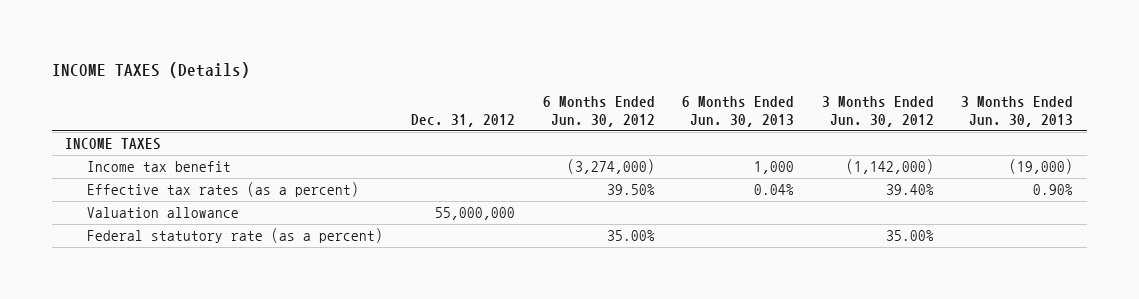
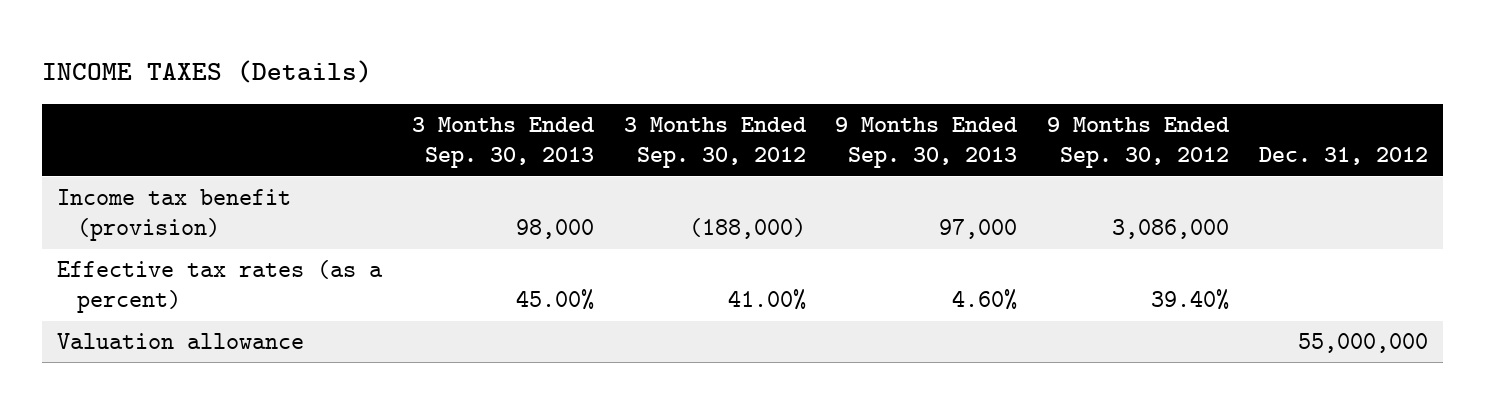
[542,95,655,127] 6 Months Ended Jun. 30, 2012 -> none
[682,95,795,127] 6 Months Ended Jun. 30, 2013 -> none
[821,95,934,127] 3 Months Ended Jun. 30, 2012 -> none
[961,95,1074,127] 3 Months Ended Jun. 30, 2013 -> none
none -> [411,117,595,169] 3 Months Ended Sep. 30, 2013
none -> [623,117,807,169] 3 Months Ended Sep. 30, 2012
none -> [835,117,1019,169] 9 Months Ended Sep. 30, 2013
none -> [1047,117,1231,169] 9 Months Ended Sep. 30, 2012
[65,138,162,151] INCOME TAXES -> none
[87,161,232,173] Income tax benefit -> [56,189,291,242] Income tax benefit (provision)
[87,228,384,244] Federal statutory rate (as a percent) -> none

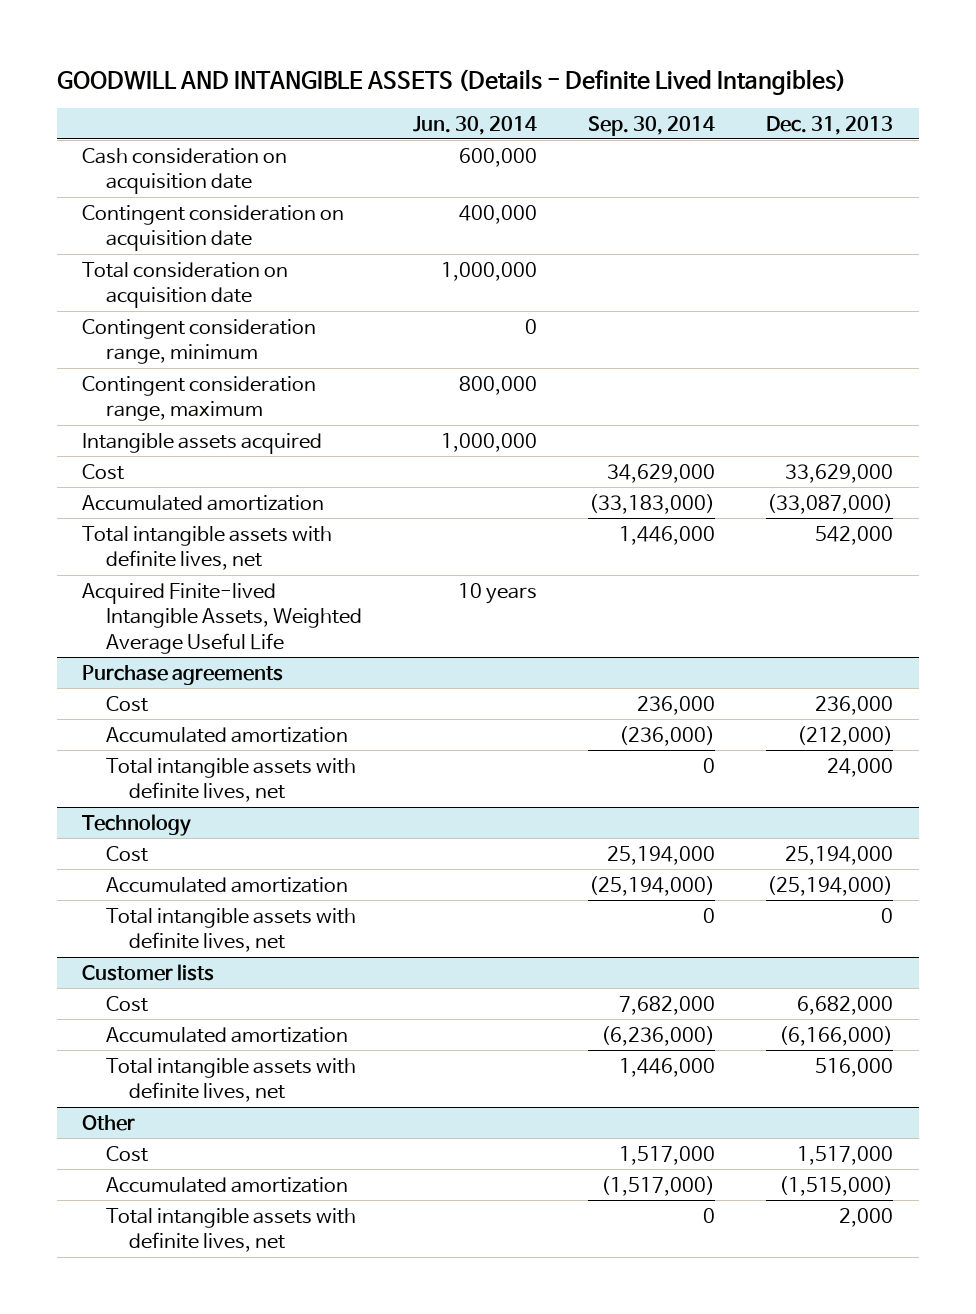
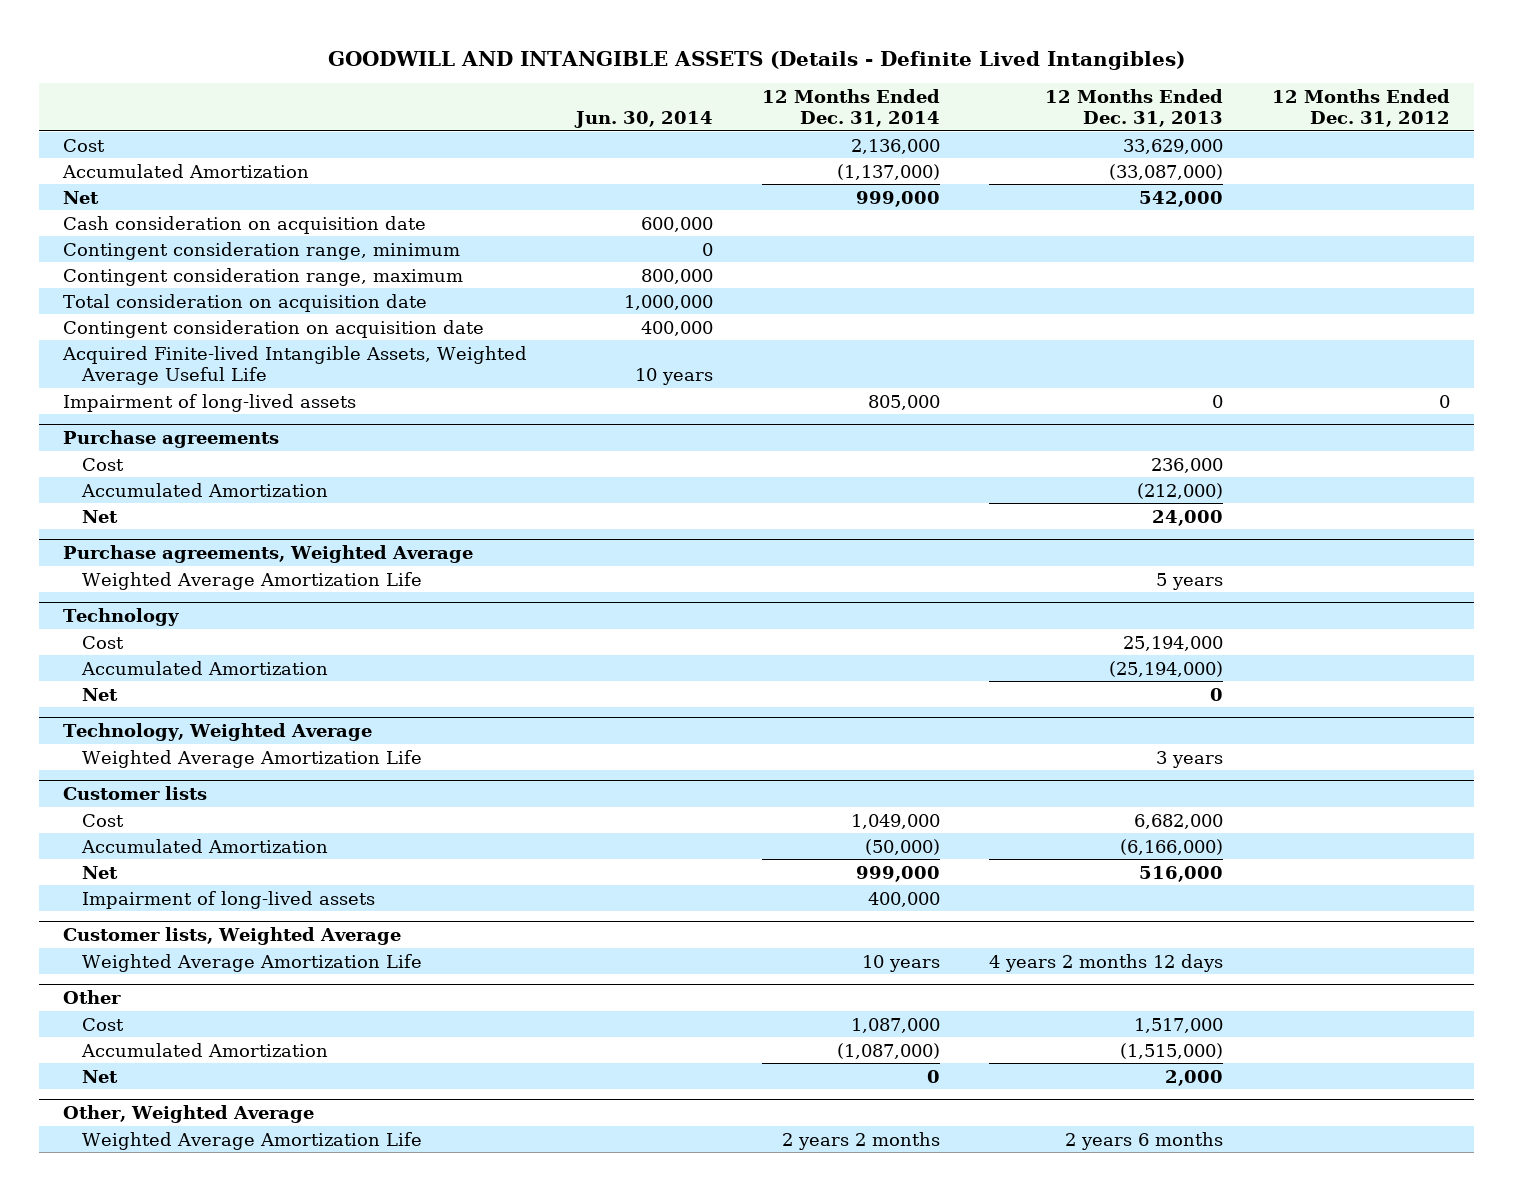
[588,115,716,136] Sep. 30, 2014 -> none
[766,115,894,135] Dec. 31, 2013 -> none
none -> [761,88,940,127] 12 Months Ended Dec. 31, 2014
none -> [1044,88,1223,127] 12 Months Ended Dec. 31, 2013
none -> [1271,88,1450,127] 12 Months Ended Dec. 31, 2012
[82,463,125,480] Cost -> [63,138,106,152] Cost
none -> [62,163,310,178] Accumulated Amortization
none -> [63,190,100,204] Net
[82,432,323,454] Intangible assets acquired -> none
[82,494,325,511] Accumulated amortization -> none
[82,525,333,571] Total intangible assets with definite lives, net -> none
[82,261,289,309] Total consideration on acquisition date -> [63,293,428,312] Total consideration on acquisition date
[82,204,345,252] Contingent consideration on acquisition date -> [63,319,485,338] Contingent consideration on acquisition date
none -> [63,393,357,412] Impairment of long-lived assets
[105,726,348,743] Accumulated amortization -> [80,482,328,497] Accumulated Amortization
[105,757,356,803] Total intangible assets with definite lives, net -> [81,509,118,523] Net
none -> [63,545,474,564] Purchase agreements, Weighted Average
none -> [81,571,422,590] Weighted Average Amortization Life
[105,876,348,893] Accumulated amortization -> [80,660,328,675] Accumulated Amortization
[105,907,356,953] Total intangible assets with definite lives, net -> [81,687,118,701] Net
none -> [63,723,373,742] Technology, Weighted Average
none -> [81,749,422,768] Weighted Average Amortization Life
[105,1026,348,1043] Accumulated amortization -> [80,838,328,853] Accumulated Amortization
[105,1057,356,1103] Total intangible assets with definite lives, net -> [81,865,118,879] Net
none -> [81,890,375,909] Impairment of long-lived assets
none -> [63,927,402,946] Customer lists, Weighted Average
none -> [81,953,422,972] Weighted Average Amortization Life
[105,1176,348,1193] Accumulated amortization -> [80,1042,328,1057] Accumulated Amortization
[105,1207,356,1253] Total intangible assets with definite lives, net -> [81,1069,118,1083] Net
none -> [63,1105,315,1124] Other, Weighted Average
none -> [81,1131,422,1150] Weighted Average Amortization Life

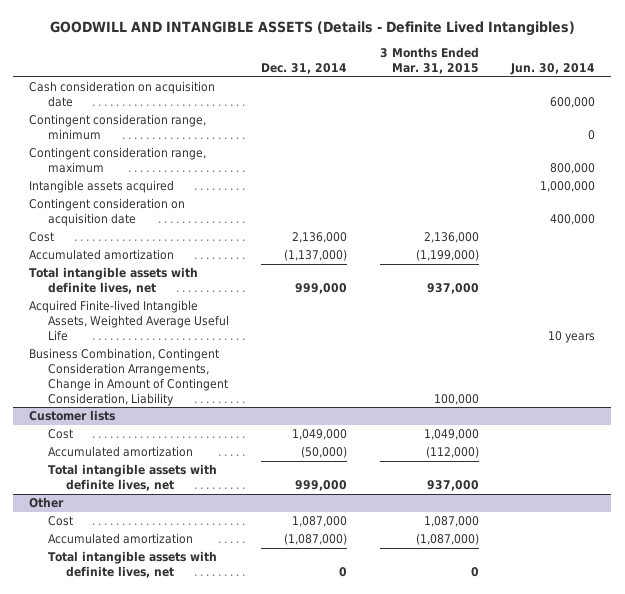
[761,88,940,127] 12 Months Ended Dec. 31, 2014 -> none
[1044,88,1223,127] 12 Months Ended Dec. 31, 2013 -> none
[1271,88,1450,127] 12 Months Ended Dec. 31, 2012 -> none
none -> [261,62,348,74] Dec. 31, 2014
none -> [379,47,479,74] 3 Months Ended Mar. 31, 2015
[62,163,310,178] Accumulated Amortization -> none
[63,190,100,204] Net -> none
[63,293,428,312] Total consideration on acquisition date -> none
none -> [29,180,175,194] Intangible assets acquired
[63,138,106,152] Cost -> [29,232,55,243] Cost
none -> [29,249,175,261] Accumulated amortization
none -> [29,267,199,295] Total intangible assets with definite lives, net
[63,393,357,412] Impairment of long-lived assets -> none
[63,430,280,449] Purchase agreements -> none
[81,457,124,471] Cost -> none
[80,482,328,497] Accumulated Amortization -> none
[81,509,118,523] Net -> none
[63,545,474,564] Purchase agreements, Weighted Average -> none
[81,571,422,590] Weighted Average Amortization Life -> none
[63,608,180,627] Technology -> none
[81,635,124,649] Cost -> none
[80,660,328,675] Accumulated Amortization -> none
[81,687,118,701] Net -> none
[63,723,373,742] Technology, Weighted Average -> none
[81,749,422,768] Weighted Average Amortization Life -> none
none -> [29,348,228,406] Business Combination, Contingent Consideration Arrangements, Change in Amount of Contingent Consideration, Liability
[81,890,375,909] Impairment of long-lived assets -> none
[63,927,402,946] Customer lists, Weighted Average -> none
[81,953,422,972] Weighted Average Amortization Life -> none
[80,838,328,853] Accumulated Amortization -> [47,446,193,458] Accumulated amortization
[81,865,118,879] Net -> [47,464,217,492] Total intangible assets with definite lives, net
[63,1105,315,1124] Other, Weighted Average -> none
[81,1131,422,1150] Weighted Average Amortization Life -> none
[80,1042,328,1057] Accumulated Amortization -> [47,533,193,545] Accumulated amortization
[81,1069,118,1083] Net -> [47,551,217,579] Total intangible assets with definite lives, net

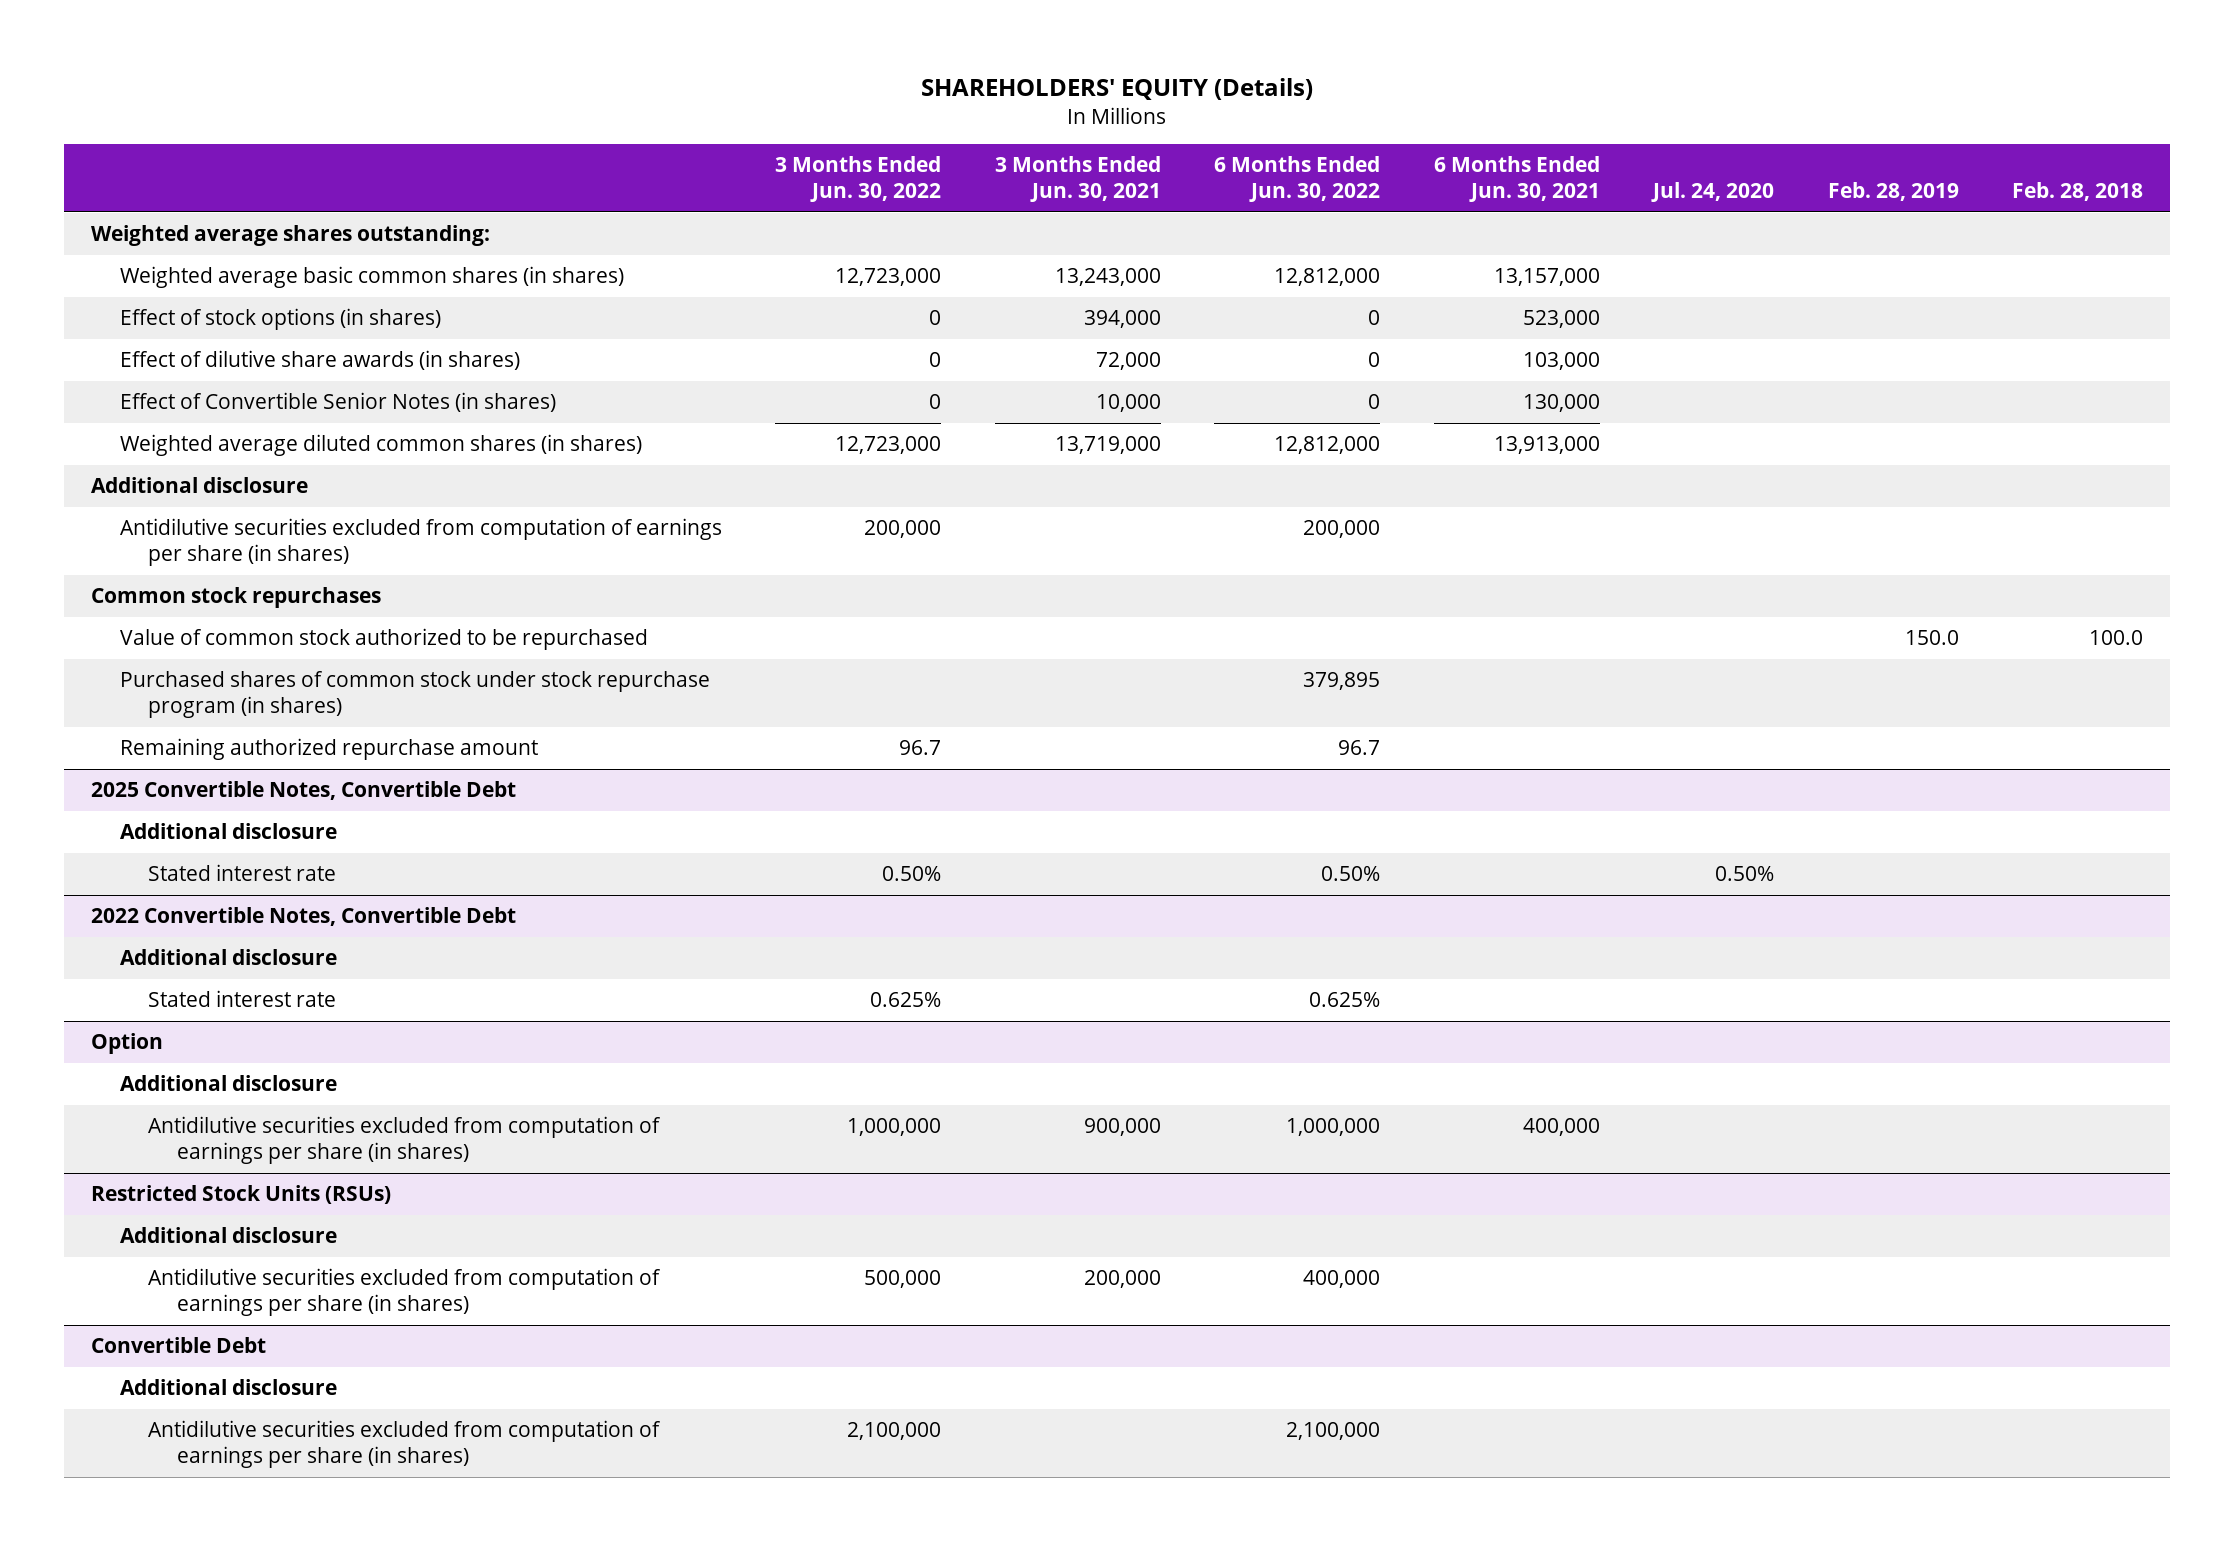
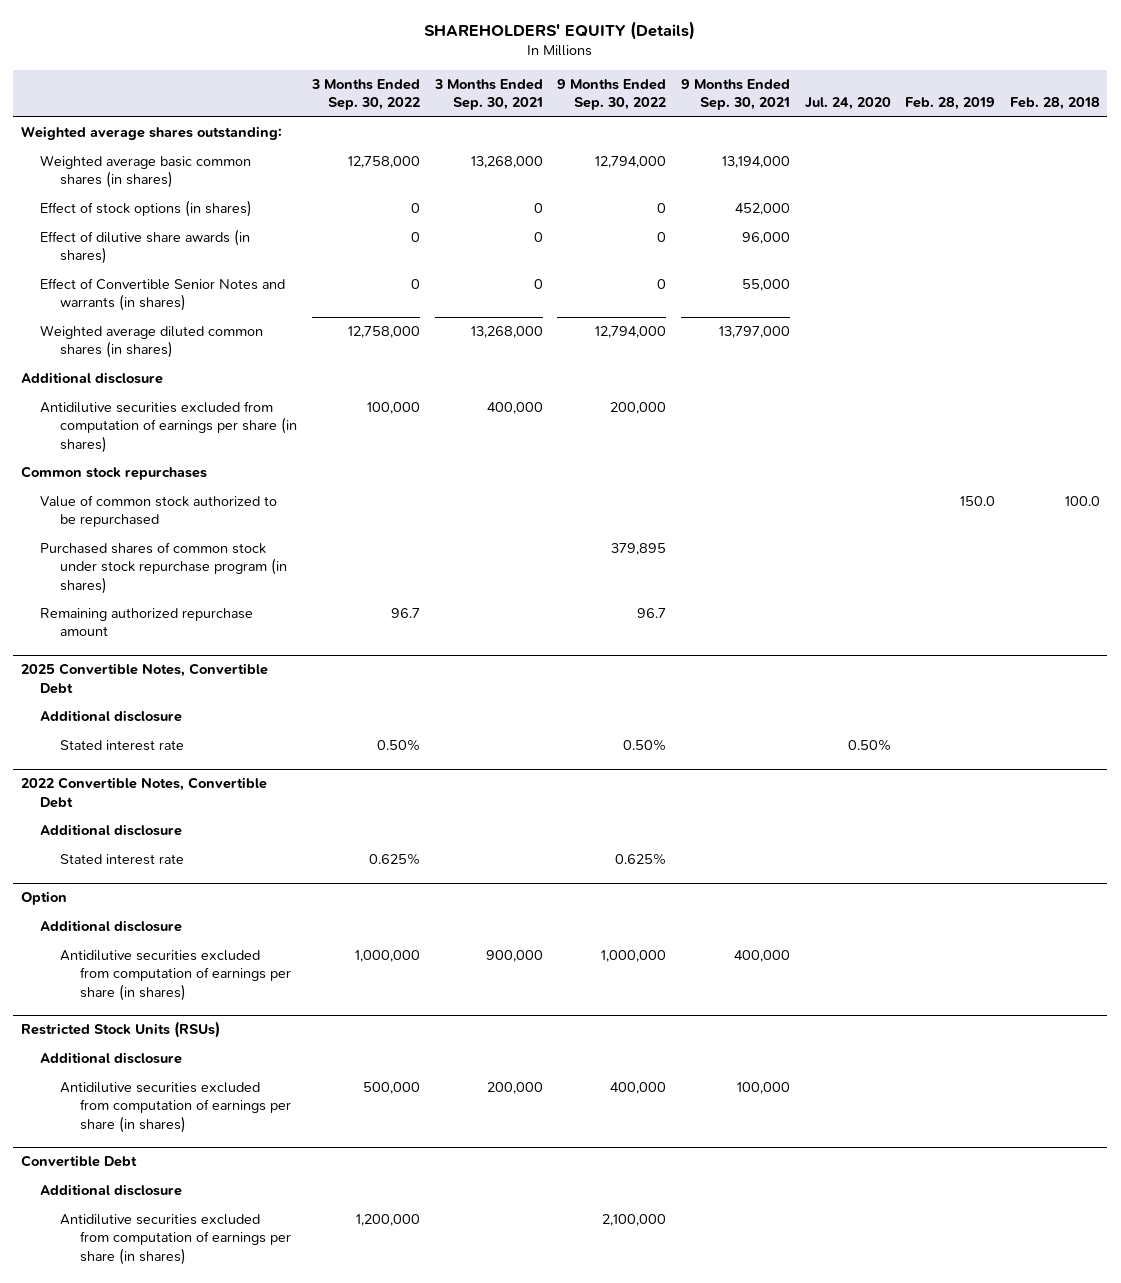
[775,156,942,203] 3 Months Ended Jun. 30, 2022 -> none
[994,156,1161,203] 3 Months Ended Jun. 30, 2021 -> none
[1214,156,1381,203] 6 Months Ended Jun. 30, 2022 -> none
[1433,156,1600,203] 6 Months Ended Jun. 30, 2021 -> none
none -> [310,79,420,111] 3 Months Ended Sep. 30, 2022
none -> [433,79,543,111] 3 Months Ended Sep. 30, 2021
none -> [557,79,667,111] 9 Months Ended Sep. 30, 2022
none -> [681,79,791,111] 9 Months Ended Sep. 30, 2021
[119,392,556,413] Effect of Convertible Senior Notes (in shares) -> [40,278,286,312] Effect of Convertible Senior Notes and warrants (in shares)

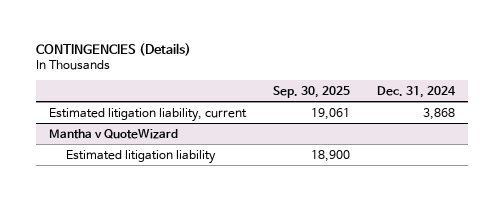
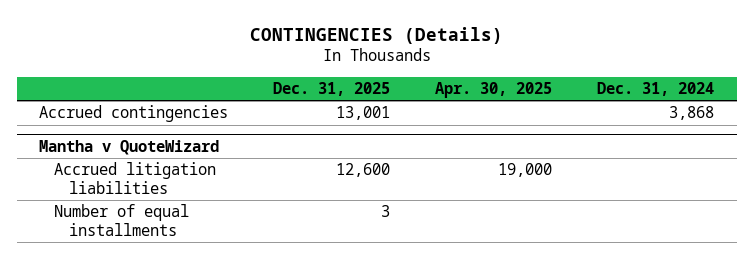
[273,85,351,98] Sep. 30, 2025 -> none
none -> [273,82,391,97] Dec. 31, 2025
none -> [435,82,553,99] Apr. 30, 2025
[49,107,248,122] Estimated litigation liability, current -> [39,105,229,123] Accrued contingencies
[66,149,217,164] Estimated litigation liability -> [53,162,216,195] Accrued litigation liabilities
none -> [53,204,189,237] Number of equal installments

